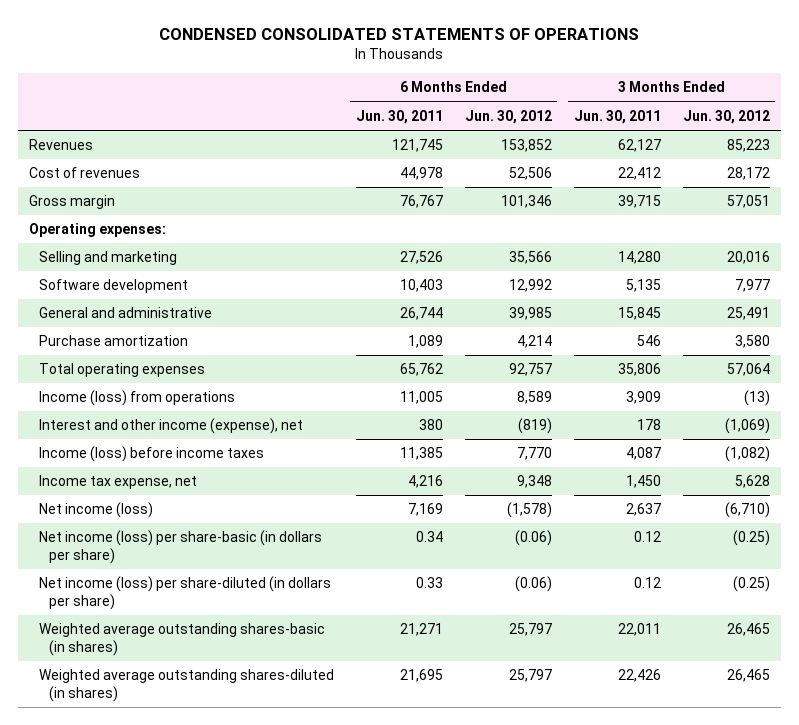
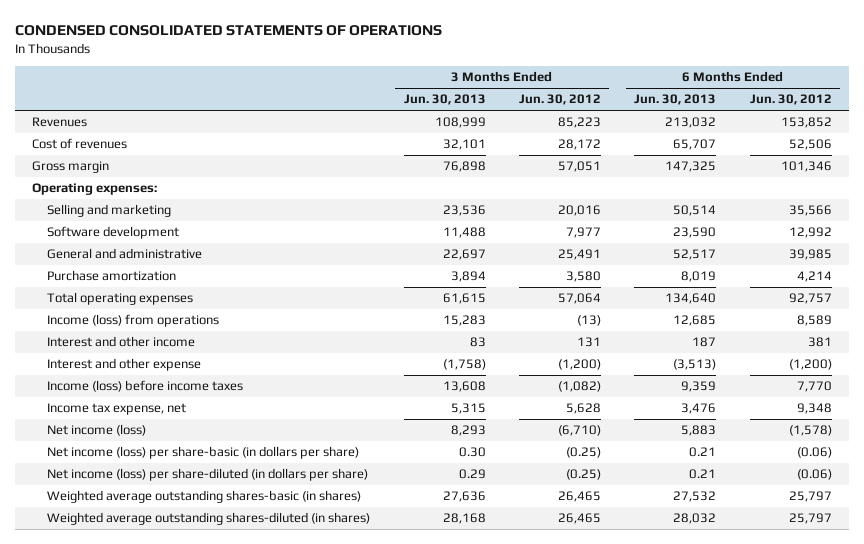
[355,109,443,124] Jun. 30, 2011 -> none
[573,109,661,124] Jun. 30, 2011 -> none
none -> [403,94,486,106] Jun. 30, 2013
none -> [634,94,717,106] Jun. 30, 2013
[38,418,303,435] Interest and other income (expense), net -> [47,336,196,348] Interest and other income
[517,418,552,435] (819) -> [807,337,832,348] 381
[724,418,770,435] (1,069) -> [576,337,601,348] 131
none -> [47,358,202,372] Interest and other expense

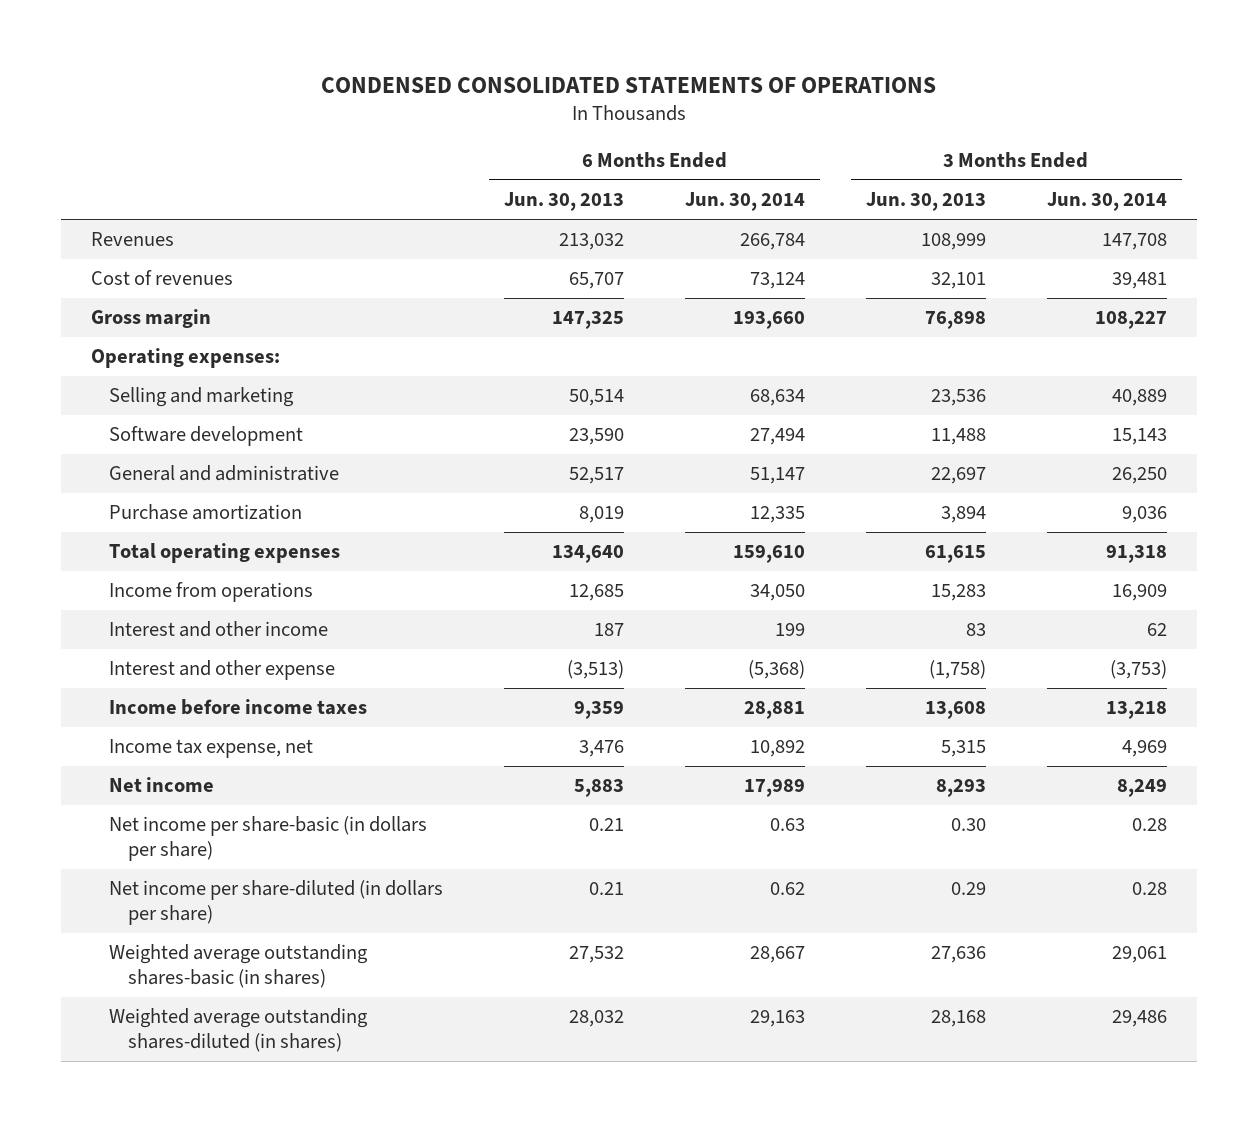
[518,94,601,106] Jun. 30, 2012 -> none
[749,94,832,106] Jun. 30, 2012 -> none
none -> [685,192,806,212] Jun. 30, 2014
none -> [1046,192,1167,212] Jun. 30, 2014
[47,314,220,328] Income (loss) from operations -> [109,582,314,603] Income from operations
[47,380,244,393] Income (loss) before income taxes -> [109,699,368,716] Income before income taxes
[47,424,147,437] Net income (loss) -> [109,777,215,793] Net income
[47,446,360,460] Net income (loss) per share-basic (in dollars per share) -> [109,816,428,862] Net income per share-basic (in dollars per share)
[47,468,369,482] Net income (loss) per share-diluted (in dollars per share) -> [109,880,444,926] Net income per share-diluted (in dollars per share)

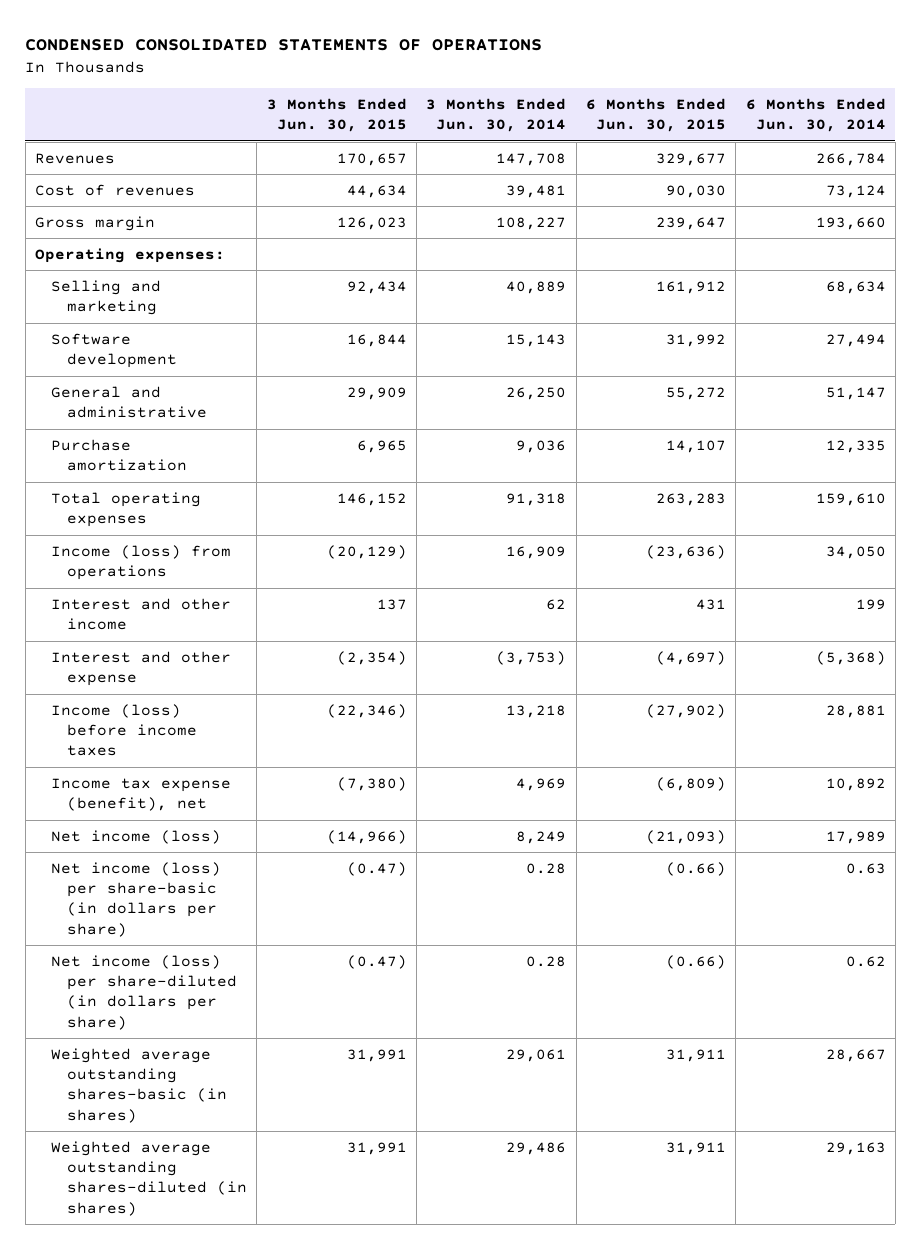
[504,192,625,212] Jun. 30, 2013 -> none
[865,192,986,212] Jun. 30, 2013 -> none
none -> [266,97,407,133] 3 Months Ended Jun. 30, 2015
none -> [585,97,726,133] 6 Months Ended Jun. 30, 2015
[109,582,314,603] Income from operations -> [51,544,232,581] Income (loss) from operations
[109,699,368,716] Income before income taxes -> [51,703,198,757] Income (loss) before income taxes
[109,739,314,759] Income tax expense, net -> [51,777,232,812] Income tax expense (benefit), net
[109,777,215,793] Net income -> [51,829,222,844] Net income (loss)
[109,816,428,862] Net income per share-basic (in dollars per share) -> [51,861,222,937] Net income (loss) per share-basic (in dollars per share)
[109,880,444,926] Net income per share-diluted (in dollars per share) -> [51,954,238,1030] Net income (loss) per share-diluted (in dollars per share)

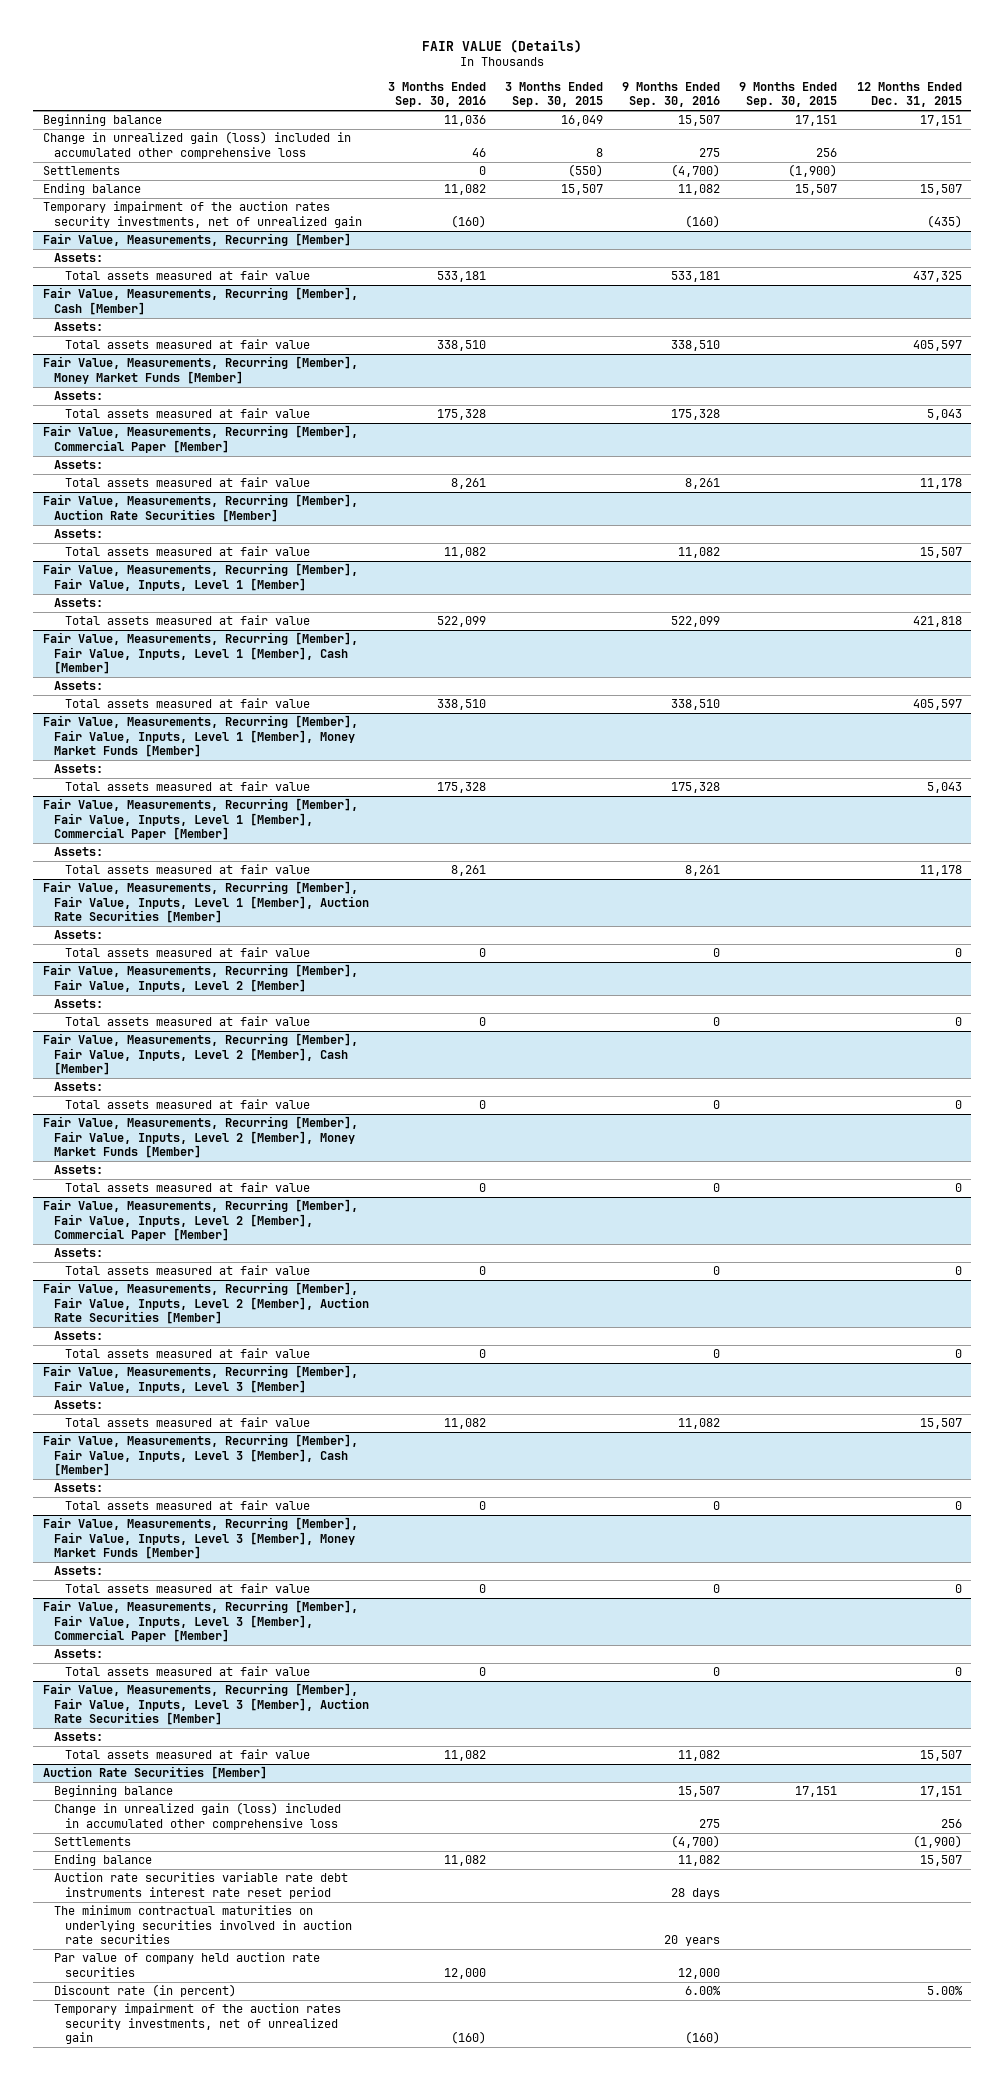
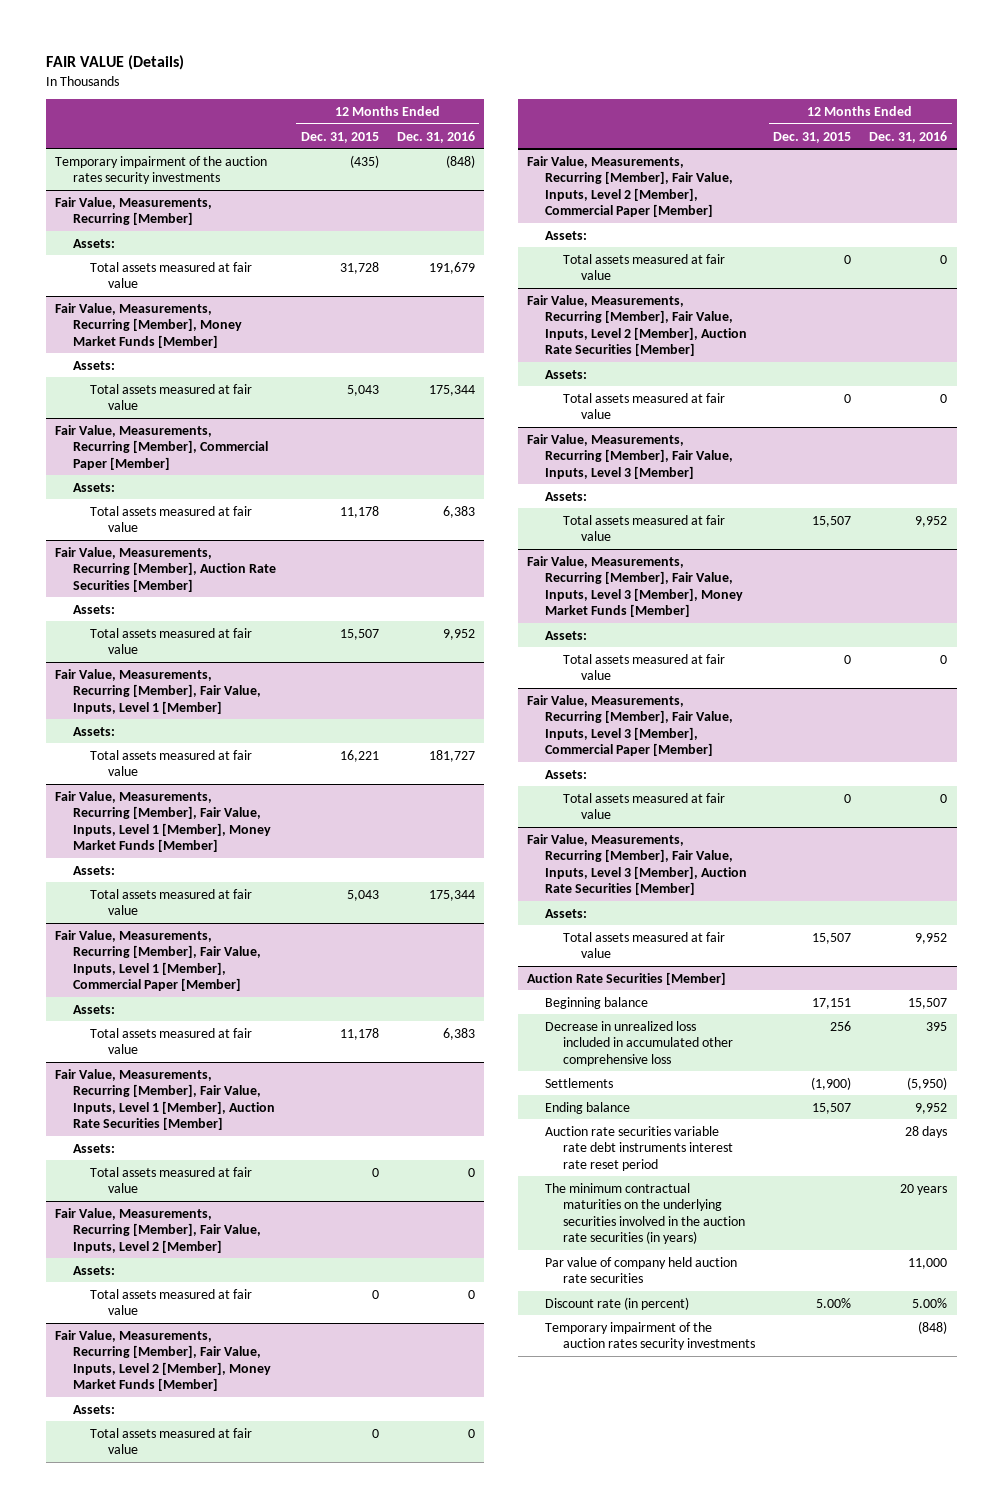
[388,81,487,108] 3 Months Ended Sep. 30, 2016 -> none
[505,81,604,108] 3 Months Ended Sep. 30, 2015 -> none
[622,81,721,108] 9 Months Ended Sep. 30, 2016 -> none
[739,81,838,108] 9 Months Ended Sep. 30, 2015 -> none
none -> [396,130,475,143] Dec. 31, 2016
[42,114,162,127] Beginning balance -> none
[42,131,351,159] Change in unrealized gain (loss) included in accumulated other comprehensive loss -> none
[42,166,120,176] Settlements -> none
[42,183,141,196] Ending balance -> none
[42,201,363,228] Temporary impairment of the auction rates security investments, net of unrealized gain -> [54,155,267,185] Temporary impairment of the auction rates security investments
[42,287,358,315] Fair Value, Measurements, Recurring [Member], Cash [Member] -> none
[54,322,104,332] Assets: -> none
[65,339,311,350] Total assets measured at fair value -> none
[912,271,962,283] 437,325 -> [339,261,379,274] 31,728
[42,632,358,675] Fair Value, Measurements, Recurring [Member], Fair Value, Inputs, Level 1 [Member], Cash [Member] -> none
[54,681,104,691] Assets: -> none
[65,698,311,709] Total assets measured at fair value -> none
[912,616,962,628] 421,818 -> [339,749,379,762] 16,221
[42,1033,358,1076] Fair Value, Measurements, Recurring [Member], Fair Value, Inputs, Level 2 [Member], Cash [Member] -> none
[54,1082,104,1092] Assets: -> none
[65,1099,311,1110] Total assets measured at fair value -> none
[42,1434,358,1477] Fair Value, Measurements, Recurring [Member], Fair Value, Inputs, Level 3 [Member], Cash [Member] -> none
[54,1483,104,1493] Assets: -> none
[65,1500,311,1511] Total assets measured at fair value -> none
[54,1802,342,1830] Change in unrealized gain (loss) included in accumulated other comprehensive loss -> [545,1020,733,1066] Decrease in unrealized loss included in accumulated other comprehensive loss
[54,1905,353,1945] The minimum contractual maturities on underlying securities involved in auction rate securities -> [545,1182,745,1245] The minimum contractual maturities on the underlying securities involved in the auction rate securities (in years)
[54,2003,342,2045] Temporary impairment of the auction rates security investments, net of unrealized gain -> [545,1321,755,1351] Temporary impairment of the auction rates security investments

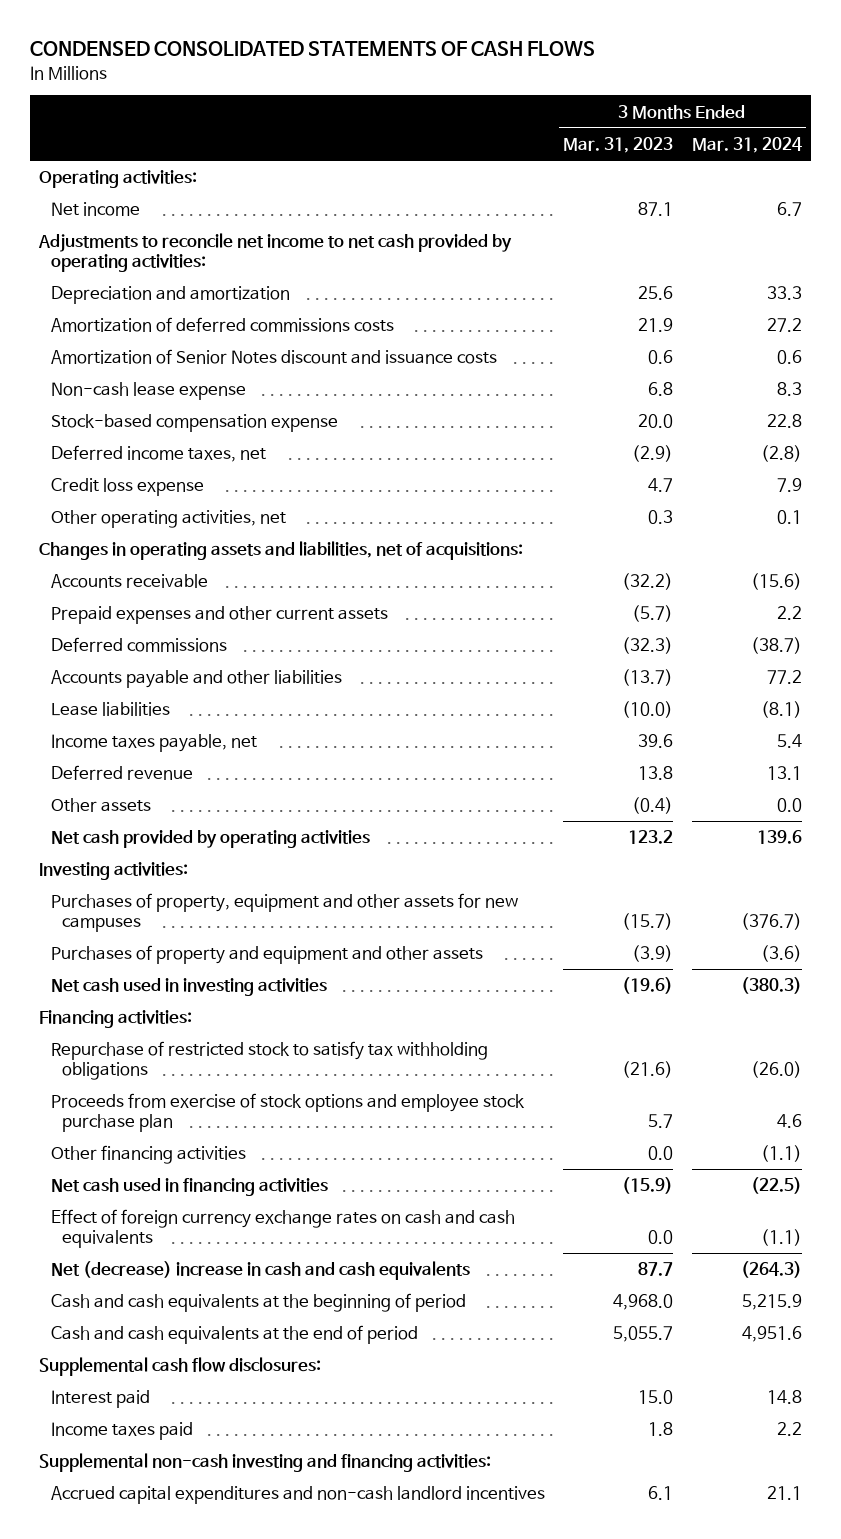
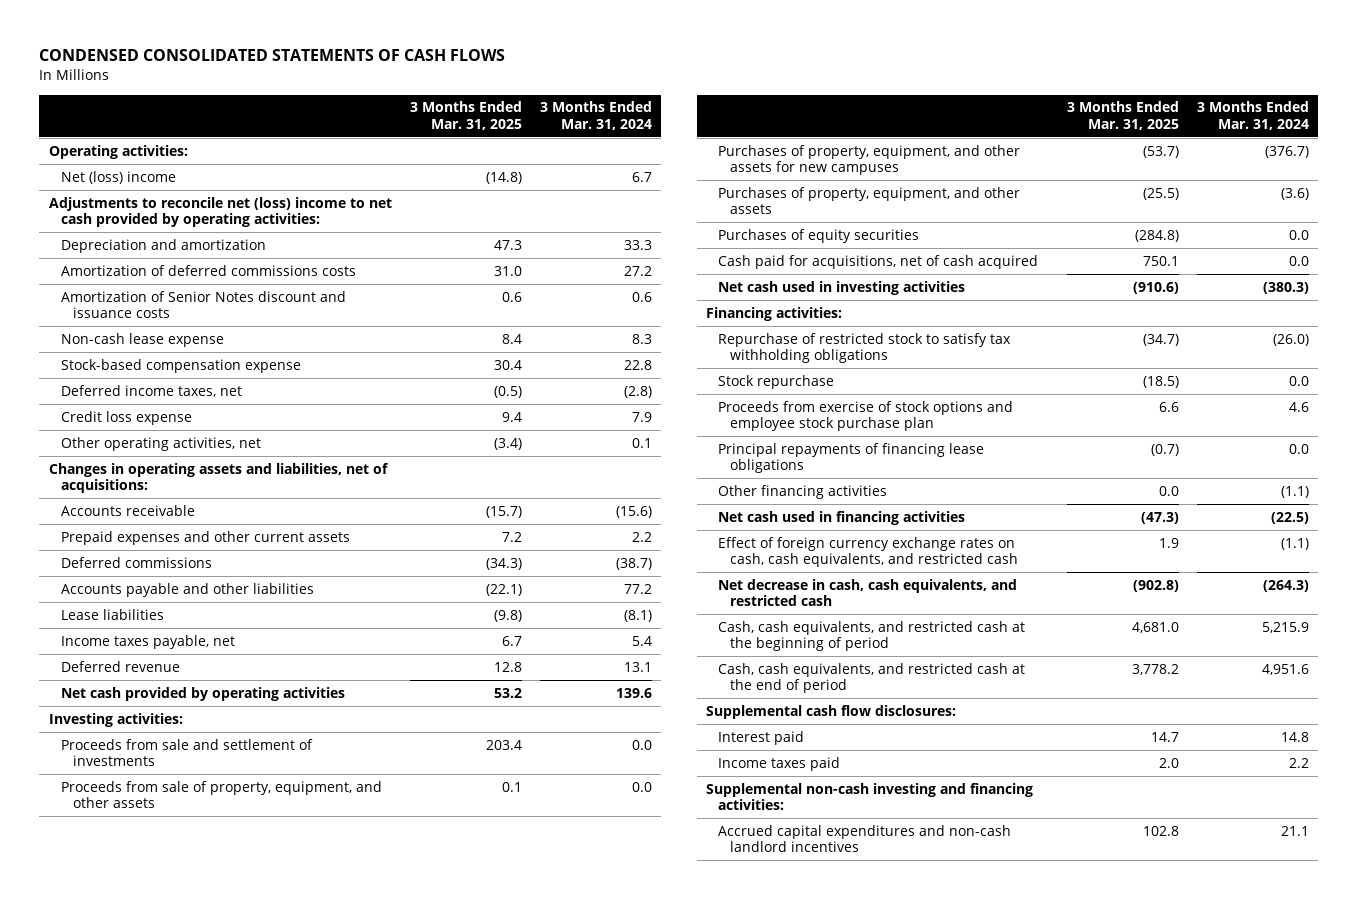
[563,137,674,154] Mar. 31, 2023 -> none
none -> [409,101,522,131] 3 Months Ended Mar. 31, 2025
[50,202,140,217] Net income -> [60,170,176,184] Net (loss) income
[37,233,512,272] Adjustments to reconcile net income to net cash provided by operating activities: -> [48,196,392,228] Adjustments to reconcile net (loss) income to net cash provided by operating activities:
[50,798,151,813] Other assets -> none
none -> [60,738,313,767] Proceeds from sale and settlement of investments
none -> [60,780,382,809] Proceeds from sale of property, equipment, and other assets
[50,893,518,932] Purchases of property, equipment and other assets for new campuses -> [718,144,1021,176] Purchases of property, equipment, and other assets for new campuses
[50,945,483,965] Purchases of property and equipment and other assets -> [718,186,1021,215] Purchases of property, equipment, and other assets
none -> [718,228,920,243] Purchases of equity securities
none -> [718,254,1039,269] Cash paid for acquisitions, net of cash acquired
none -> [718,374,835,389] Stock repurchase
none -> [718,442,985,474] Principal repayments of financing lease obligations
[50,1209,515,1248] Effect of foreign currency exchange rates on cash and cash equivalents -> [718,536,1019,568] Effect of foreign currency exchange rates on cash, cash equivalents, and restricted cash
[50,1261,470,1281] Net (decrease) increase in cash and cash equivalents -> [718,578,1018,607] Net decrease in cash, cash equivalents, and restricted cash
[50,1293,466,1313] Cash and cash equivalents at the beginning of period -> [718,620,1026,652] Cash, cash equivalents, and restricted cash at the beginning of period
[50,1325,418,1345] Cash and cash equivalents at the end of period -> [718,662,1026,694] Cash, cash equivalents, and restricted cash at the end of period

